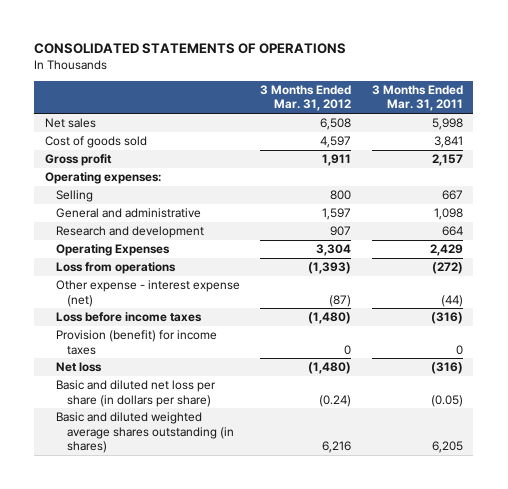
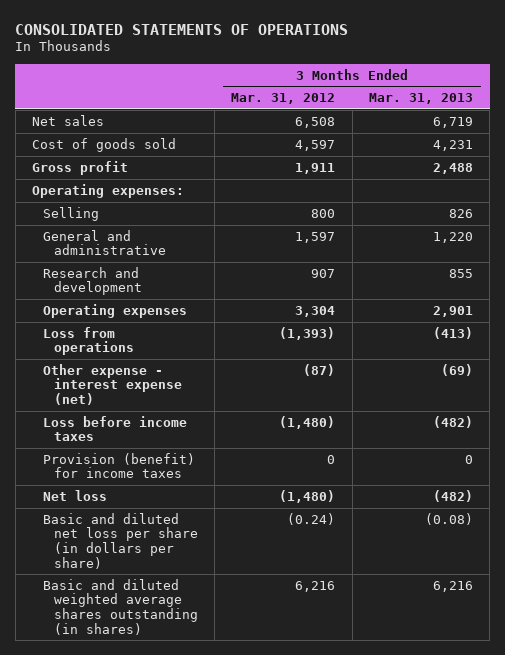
[372,84,464,112] 3 Months Ended Mar. 31, 2011 -> none
none -> [369,93,474,105] Mar. 31, 2013
[55,244,170,257] Operating Expenses -> [42,303,187,318] Operating expenses

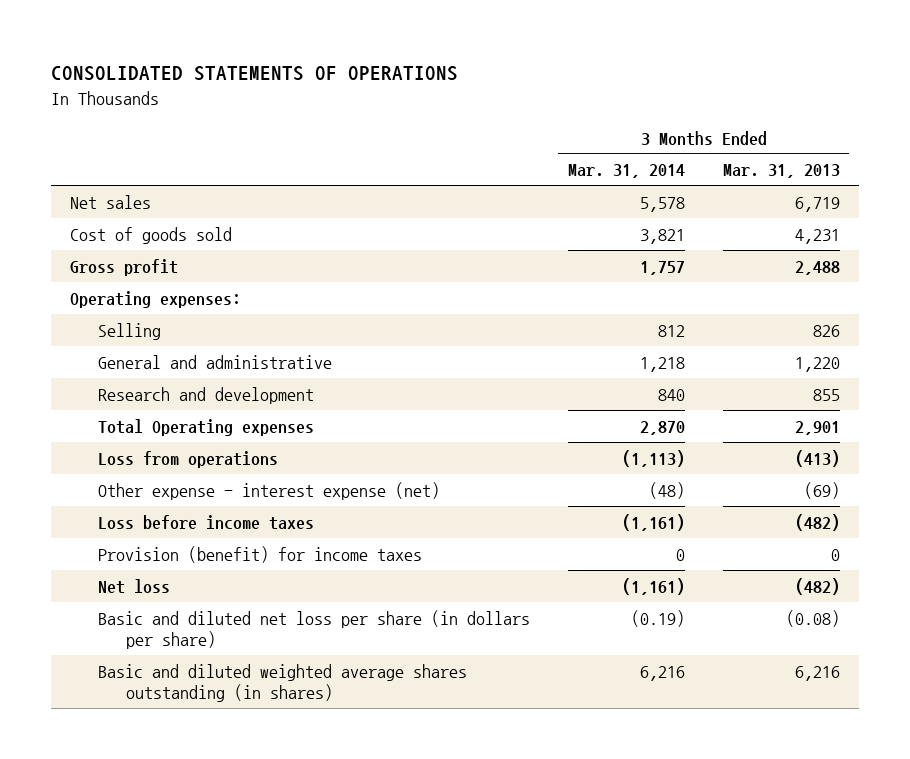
[231,93,336,105] Mar. 31, 2012 -> none
none -> [567,164,685,179] Mar. 31, 2014
[42,303,187,318] Operating expenses -> [98,418,315,436] Total Operating expenses

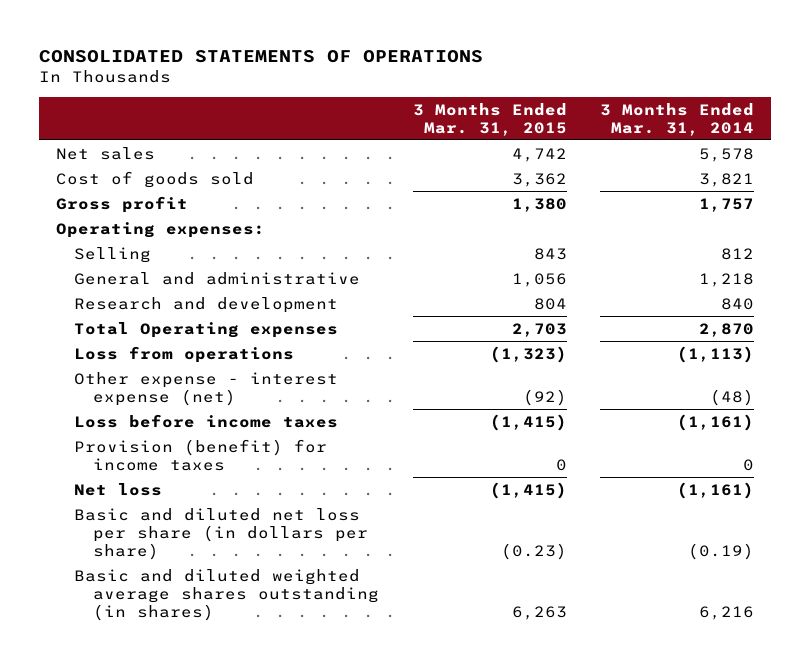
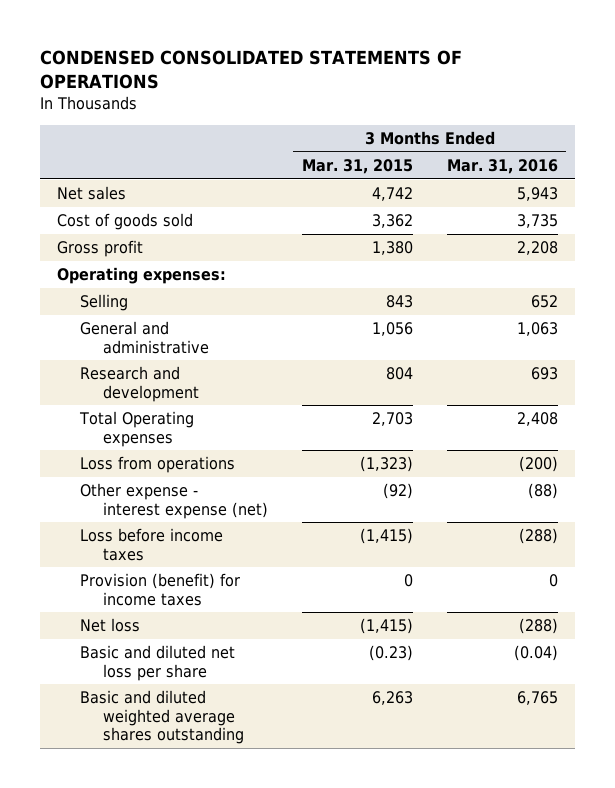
[38,50,483,64] CONSOLIDATED STATEMENTS OF OPERATIONS -> [40,50,463,90] CONDENSED CONSOLIDATED STATEMENTS OF OPERATIONS
[600,102,755,136] 3 Months Ended Mar. 31, 2014 -> none
none -> [446,158,558,174] Mar. 31, 2016
[74,507,368,560] Basic and diluted net loss per share (in dollars per share) -> [80,645,236,681] Basic and diluted net loss per share
[74,568,379,621] Basic and diluted weighted average shares outstanding (in shares) -> [80,690,244,744] Basic and diluted weighted average shares outstanding

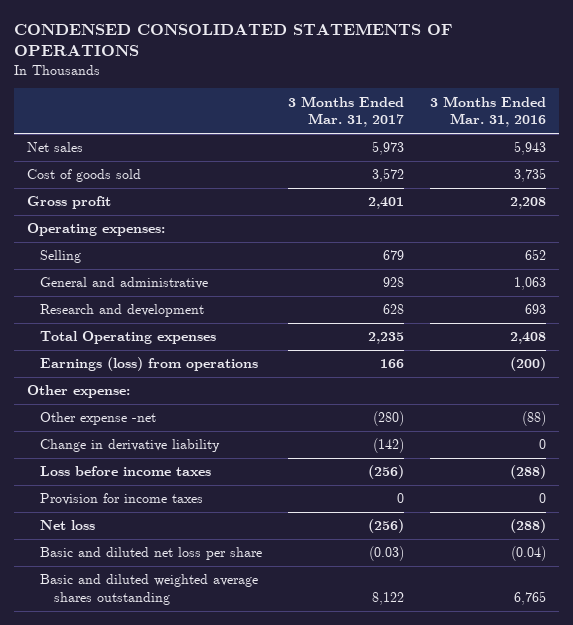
[301,158,413,174] Mar. 31, 2015 -> none
none -> [288,95,405,128] 3 Months Ended Mar. 31, 2017
[80,456,236,474] Loss from operations -> [40,357,259,372] Earnings (loss) from operations
none -> [27,385,131,399] Other expense:
[80,483,268,519] Other expense - interest expense (net) -> [40,412,157,426] Other expense -net
none -> [40,439,221,453] Change in derivative liability
[80,573,241,606] Provision (benefit) for income taxes -> [40,493,204,506] Provision for income taxes

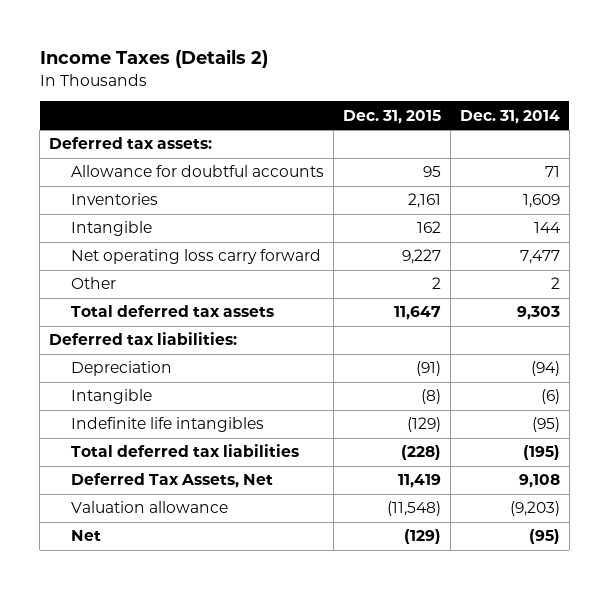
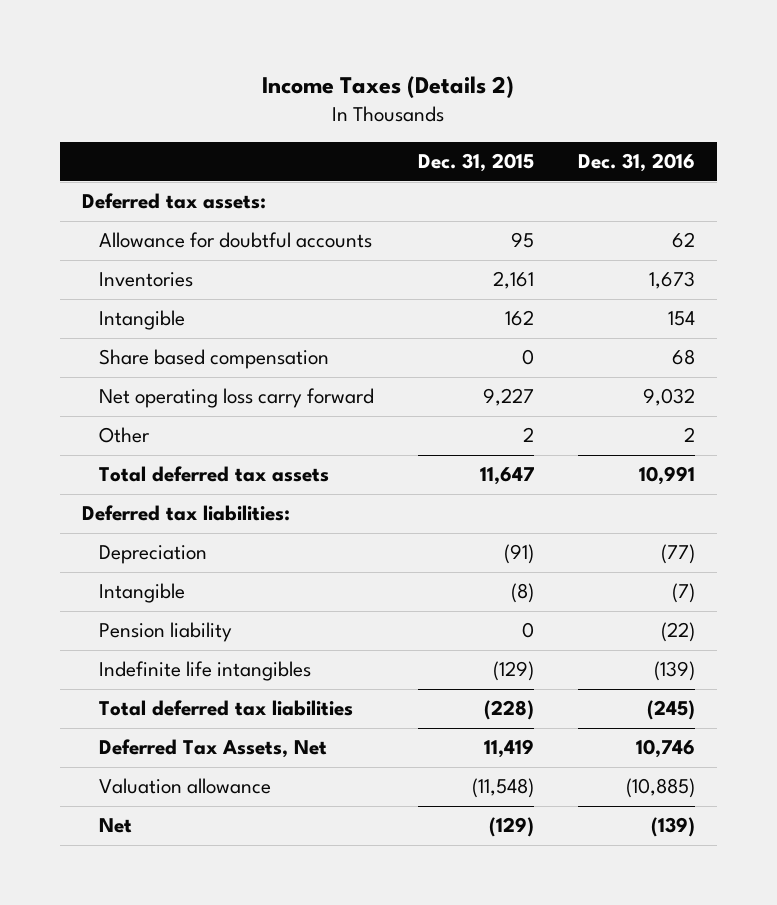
[459,109,560,124] Dec. 31, 2014 -> none
none -> [577,153,695,173] Dec. 31, 2016
none -> [99,349,330,370] Share based compensation
none -> [99,622,233,643] Pension liability

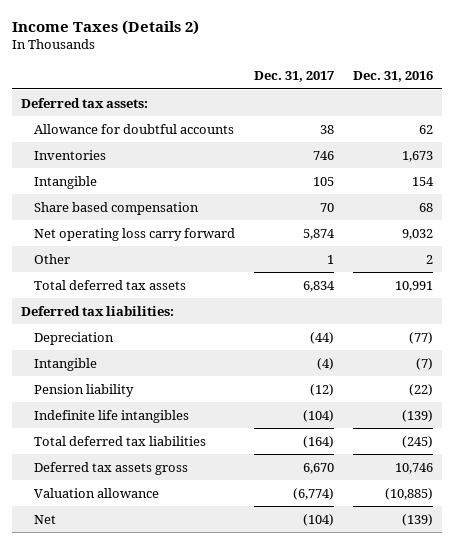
[418,153,535,173] Dec. 31, 2015 -> none
none -> [253,71,334,83] Dec. 31, 2017
[99,739,328,759] Deferred Tax Assets, Net -> [34,461,189,475] Deferred tax assets gross

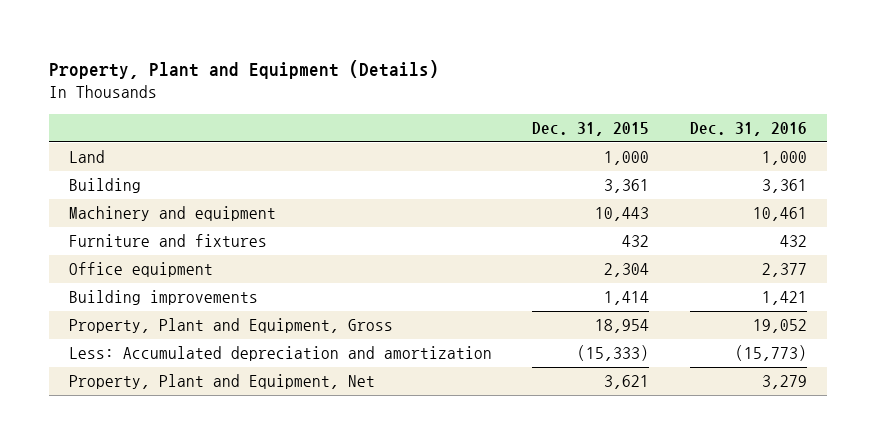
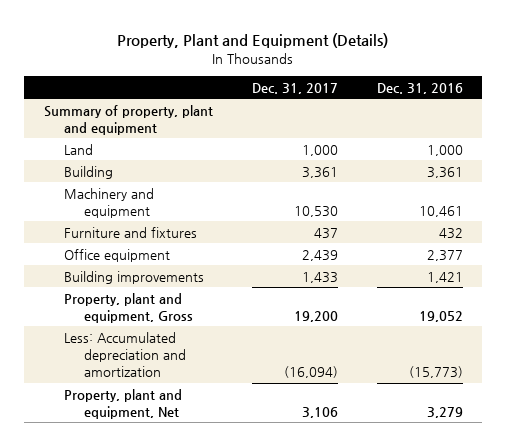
[532,121,650,136] Dec. 31, 2015 -> none
none -> [251,82,338,94] Dec. 31, 2017
none -> [43,104,213,135] Summary of property, plant and equipment
[68,318,393,334] Property, Plant and Equipment, Gross -> [64,292,194,323] Property, plant and equipment, Gross
[68,374,375,390] Property, Plant and Equipment, Net -> [64,388,183,419] Property, plant and equipment, Net

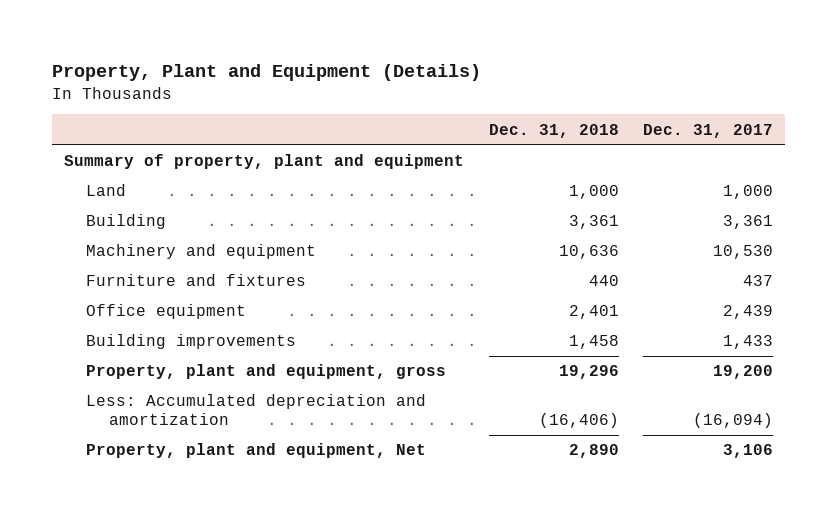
[376,82,463,94] Dec. 31, 2016 -> none
none -> [488,123,619,138] Dec. 31, 2018
[64,292,194,323] Property, plant and equipment, Gross -> [86,364,447,380] Property, plant and equipment, gross

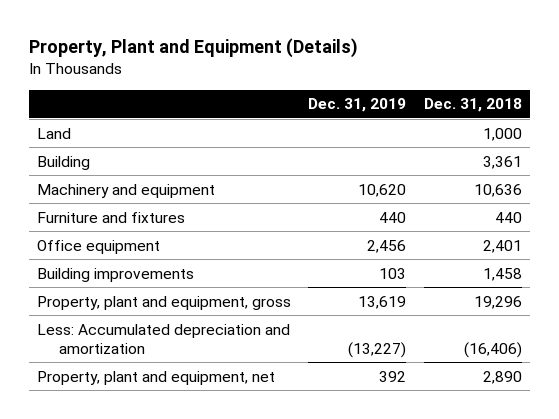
[642,123,773,138] Dec. 31, 2017 -> none
none -> [308,98,407,113] Dec. 31, 2019
[64,154,465,170] Summary of property, plant and equipment -> none
[86,443,427,459] Property, plant and equipment, Net -> [37,370,276,385] Property, plant and equipment, net

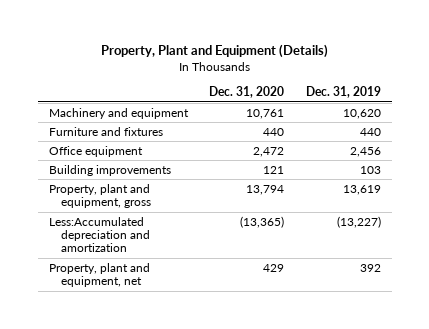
[423,98,522,113] Dec. 31, 2018 -> none
none -> [209,85,285,98] Dec. 31, 2020
[37,127,72,139] Land -> none
[37,155,91,170] Building -> none
[37,323,291,354] Less: Accumulated depreciation and amortization -> [48,216,151,253] Less:Accumulated depreciation and amortization

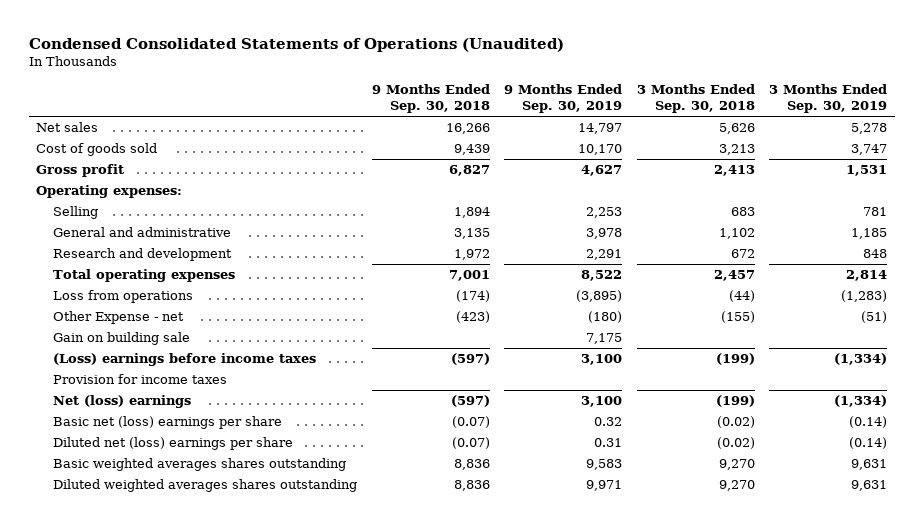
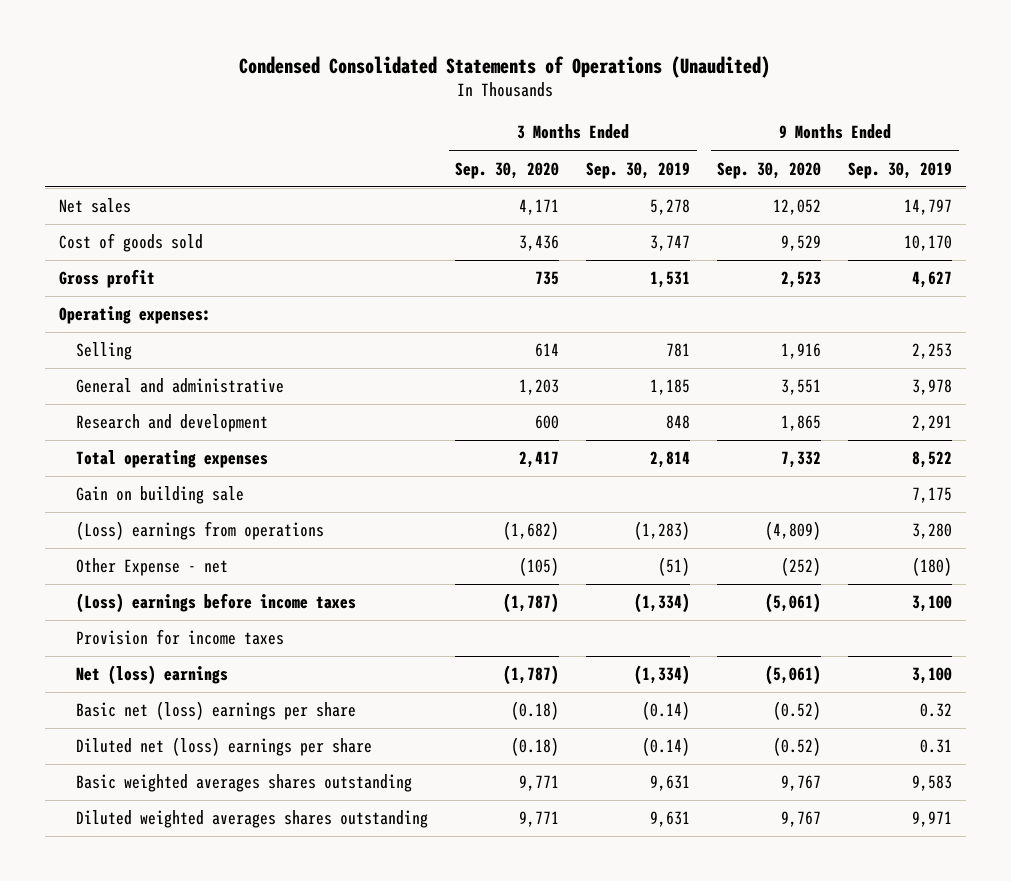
[371,84,490,114] 9 Months Ended Sep. 30, 2018 -> none
[636,84,755,114] 3 Months Ended Sep. 30, 2018 -> none
none -> [455,161,560,179] Sep. 30, 2020
none -> [717,161,822,179] Sep. 30, 2020
[52,290,193,304] Loss from operations -> none
none -> [76,521,325,541] (Loss) earnings from operations
[52,311,184,325] Other Expense - net -> [76,558,229,577] Other Expense - net

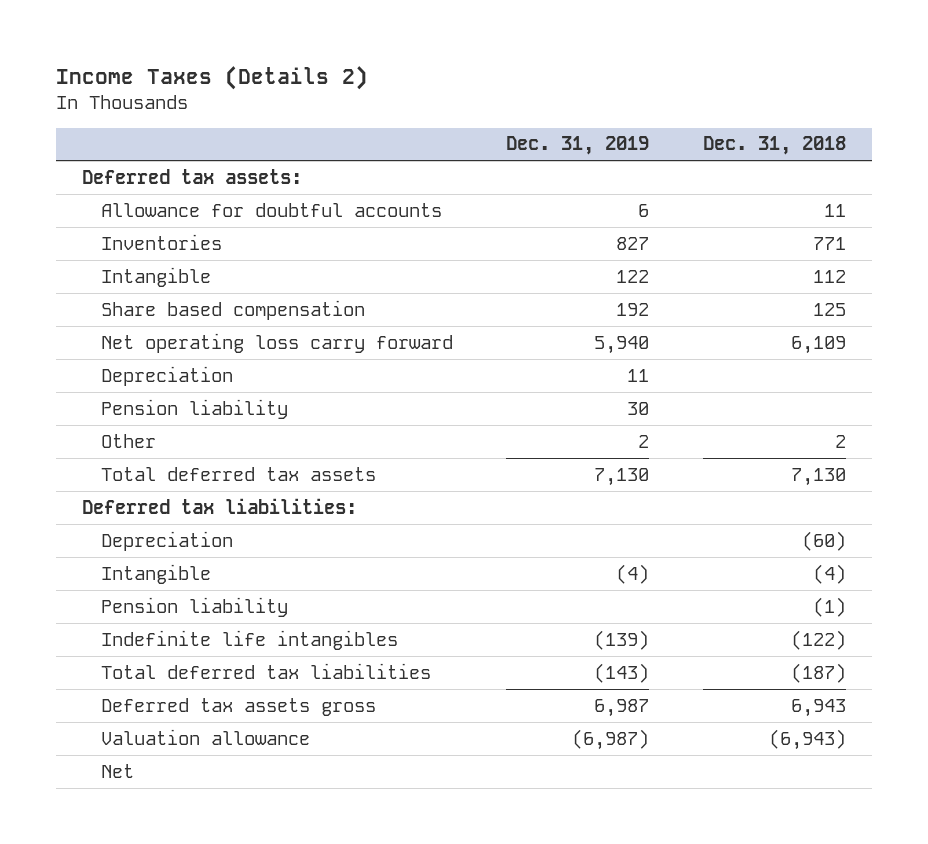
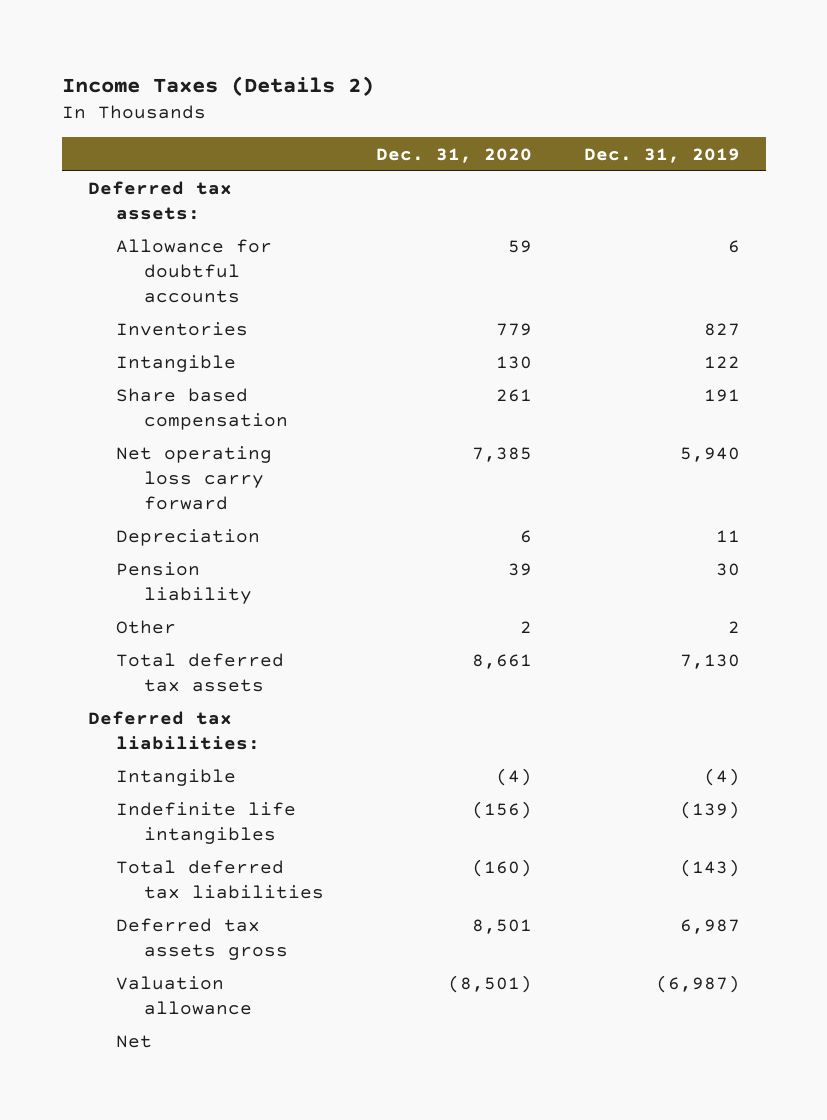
[702,136,846,156] Dec. 31, 2018 -> none
none -> [375,147,532,163] Dec. 31, 2020
[616,302,650,316] 192 -> [703,389,740,403] 191
[101,530,234,551] Depreciation -> none
[101,596,289,617] Pension liability -> none

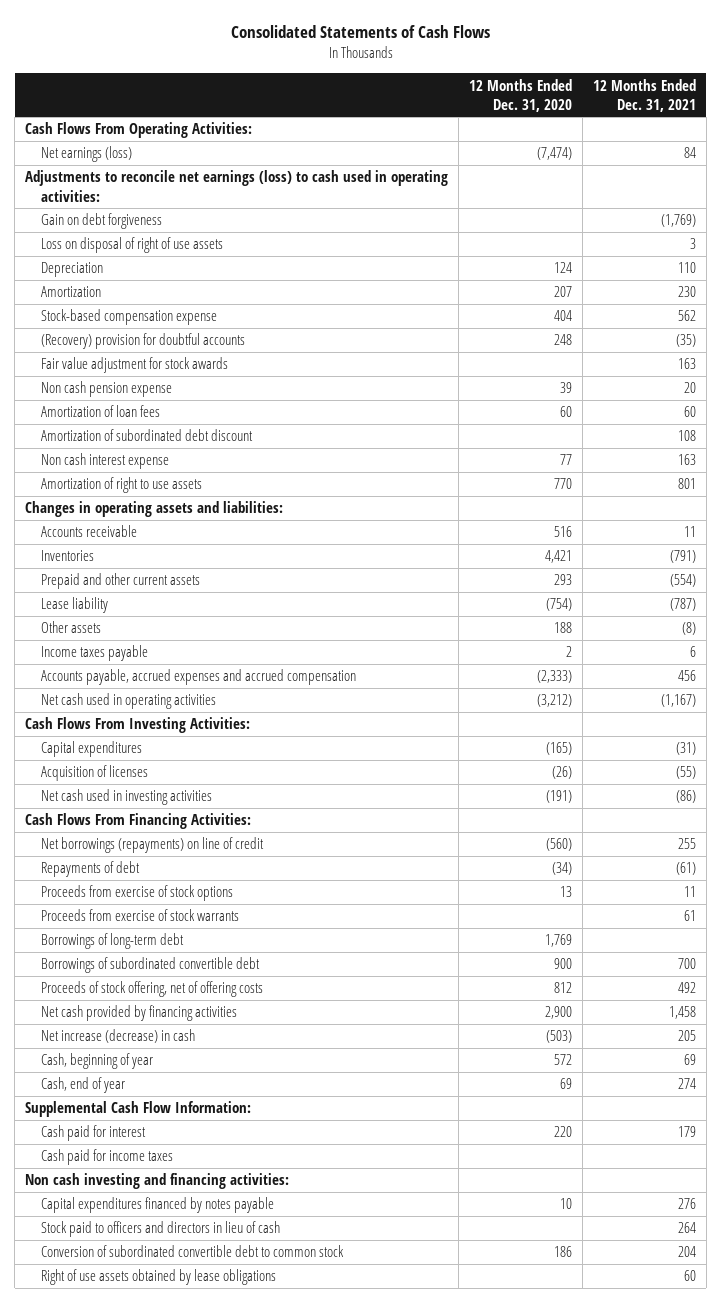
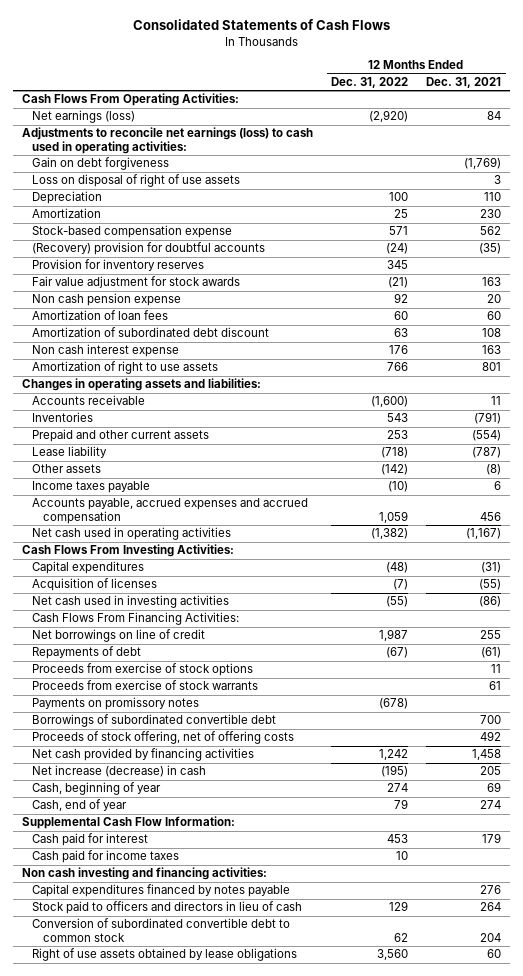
[469,78,573,112] 12 Months Ended Dec. 31, 2020 -> none
none -> [331,76,409,88] Dec. 31, 2022
none -> [32,259,205,272] Provision for inventory reserves
[41,837,265,854] Net borrowings (repayments) on line of credit -> [32,629,206,643] Net borrowings on line of credit
[41,933,185,950] Borrowings of long-term debt -> none
none -> [32,697,200,711] Payments on promissory notes

